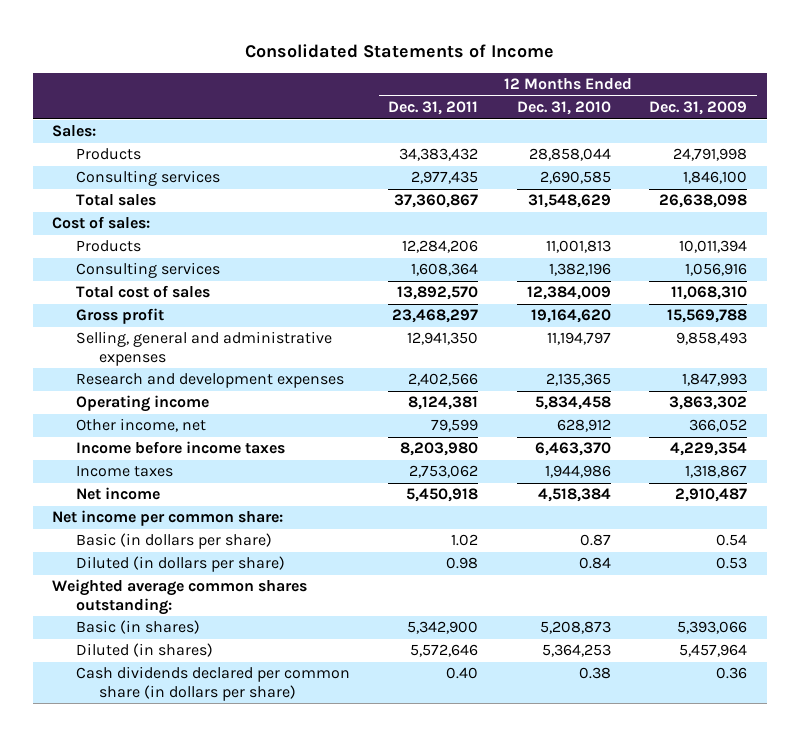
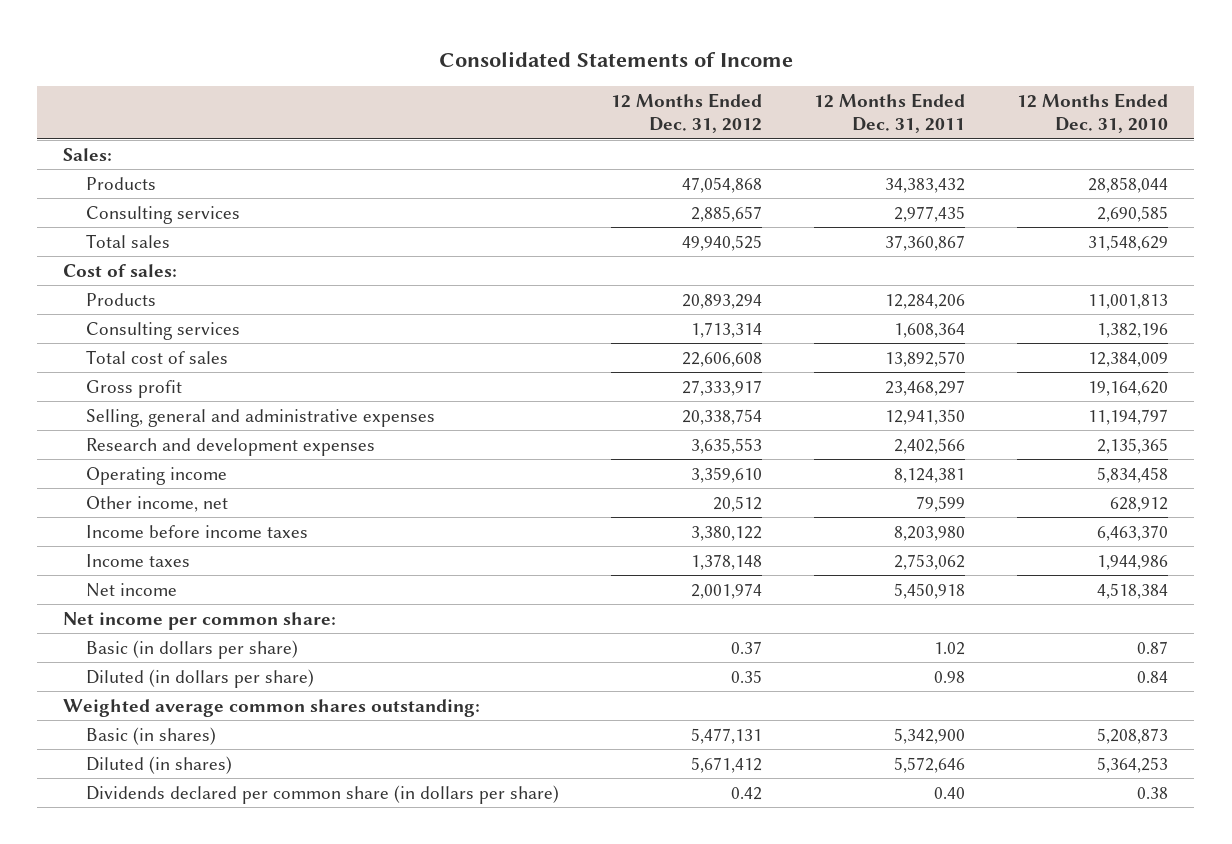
[649,101,748,116] Dec. 31, 2009 -> none
none -> [611,92,763,134] 12 Months Ended Dec. 31, 2012
[75,666,350,701] Cash dividends declared per common share (in dollars per share) -> [86,784,560,804] Dividends declared per common share (in dollars per share)

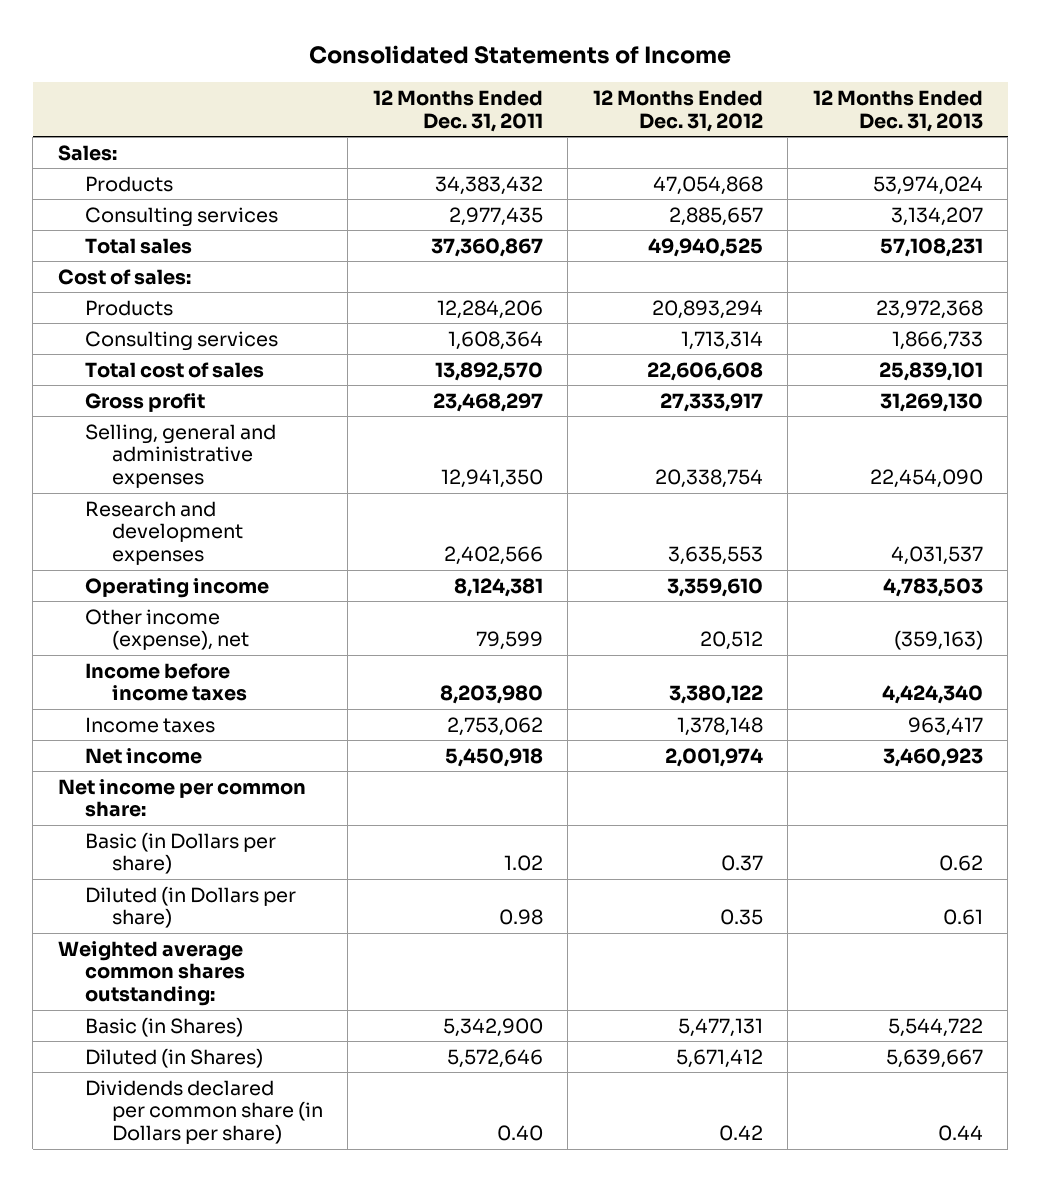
[1017,92,1169,134] 12 Months Ended Dec. 31, 2010 -> none
none -> [812,90,983,132] 12 Months Ended Dec. 31, 2013
[86,495,229,512] Other income, net -> [84,608,249,651] Other income (expense), net
[86,639,299,659] Basic (in dollars per share) -> [84,831,276,875] Basic (in Dollars per share)
[86,668,315,688] Diluted (in dollars per share) -> [84,885,296,929] Diluted (in Dollars per share)
[86,726,217,745] Basic (in shares) -> [84,1016,243,1037] Basic (in Shares)
[86,755,233,774] Diluted (in shares) -> [84,1047,263,1068] Diluted (in Shares)
[86,784,560,804] Dividends declared per common share (in dollars per share) -> [84,1079,323,1145] Dividends declared per common share (in Dollars per share)

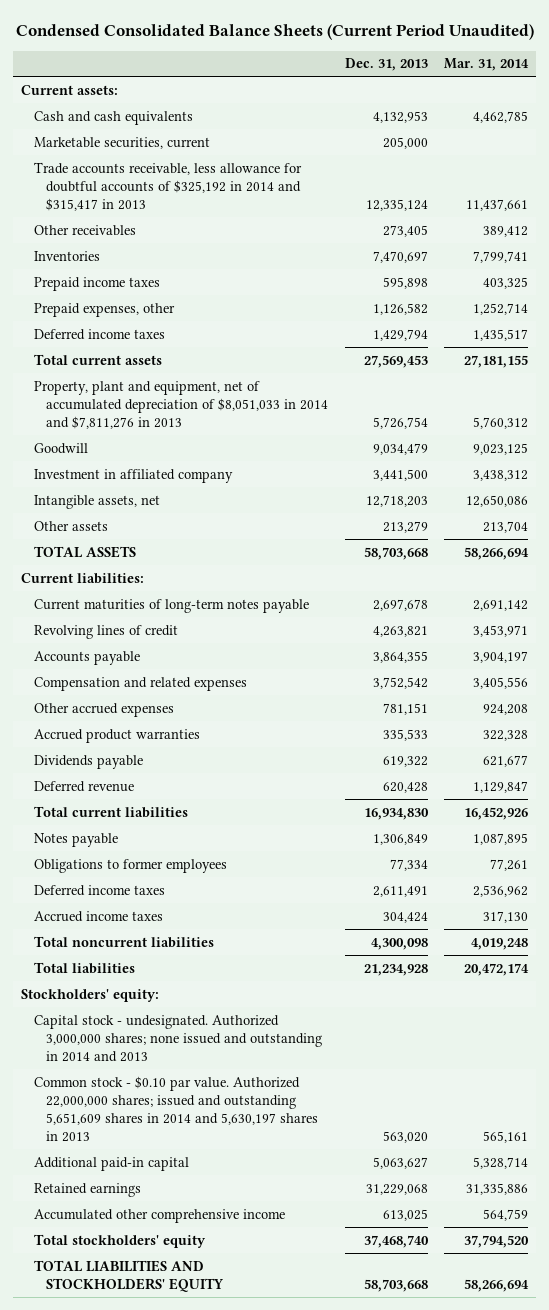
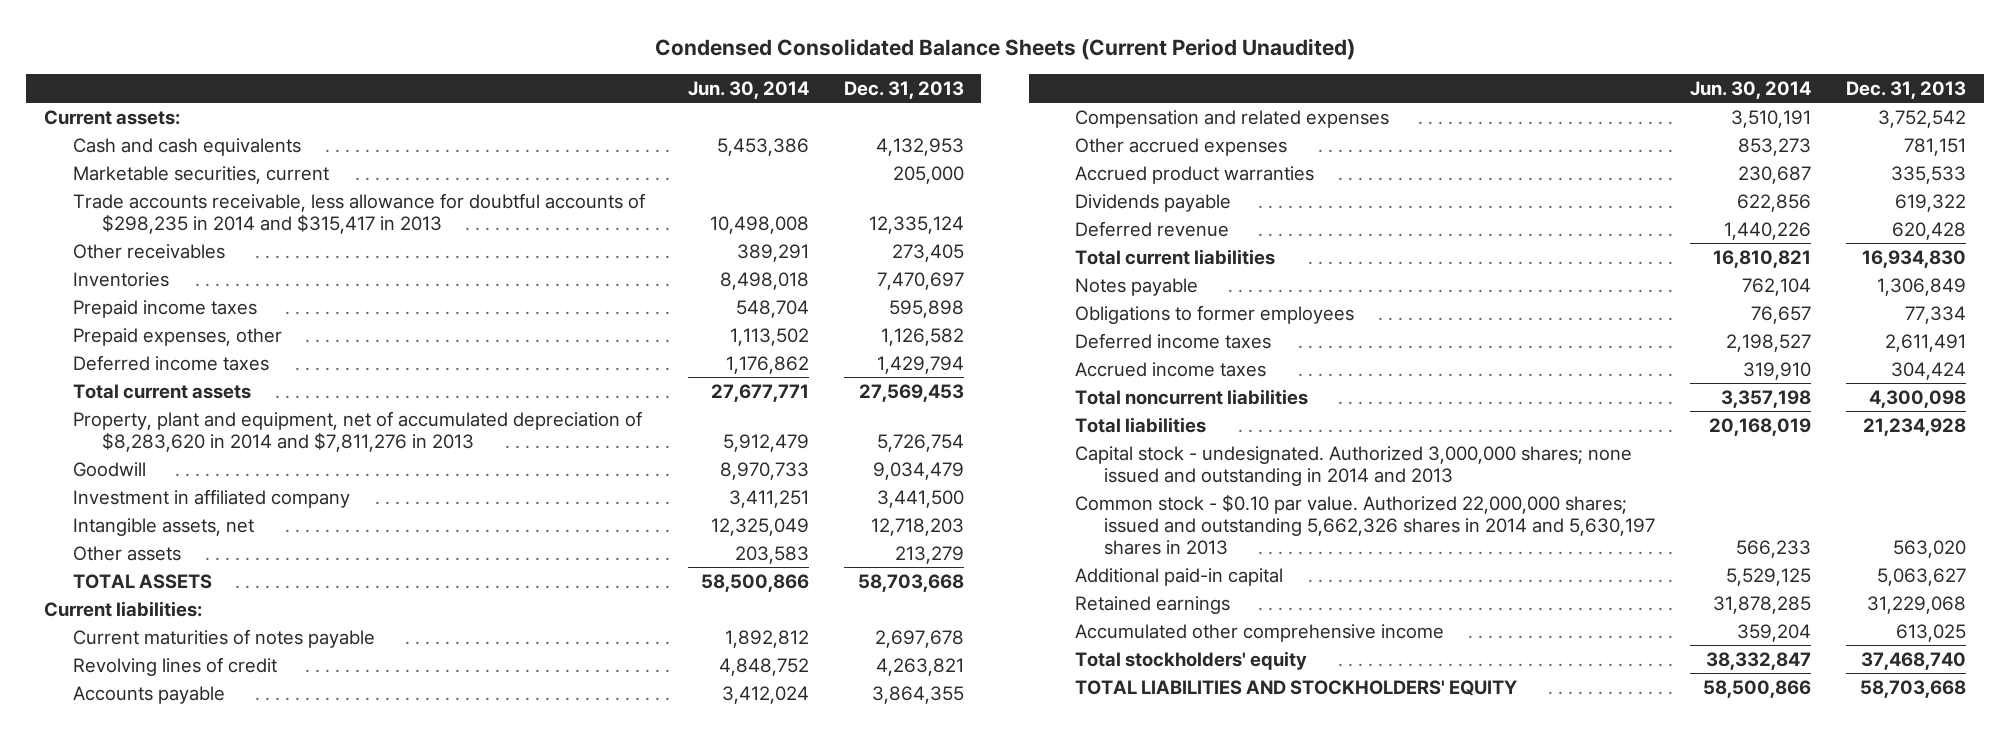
[443,58,529,72] Mar. 31, 2014 -> none
none -> [687,80,809,99] Jun. 30, 2014
[33,161,302,211] Trade accounts receivable, less allowance for doubtful accounts of $325,192 in 2014 and $315,417 in 2013 -> [72,192,645,234] Trade accounts receivable, less allowance for doubtful accounts of $298,235 in 2014 and $315,417 in 2013
[33,380,329,429] Property, plant and equipment, net of accumulated depreciation of $8,051,033 in 2014 and $7,811,276 in 2013 -> [72,410,642,452] Property, plant and equipment, net of accumulated depreciation of $8,283,620 in 2014 and $7,811,276 in 2013
[33,598,309,613] Current maturities of long-term notes payable -> [72,628,375,648] Current maturities of notes payable
[21,988,160,1002] Stockholders' equity: -> none
[33,1075,319,1142] Common stock - $0.10 par value. Authorized 22,000,000 shares; issued and outstanding 5,651,609 shares in 2014 and 5,630,197 shares in 2013 -> [1075,493,1656,555] Common stock - $0.10 par value. Authorized 22,000,000 shares; issued and outstanding 5,662,326 shares in 2014 and 5,630,197 shares in 2013

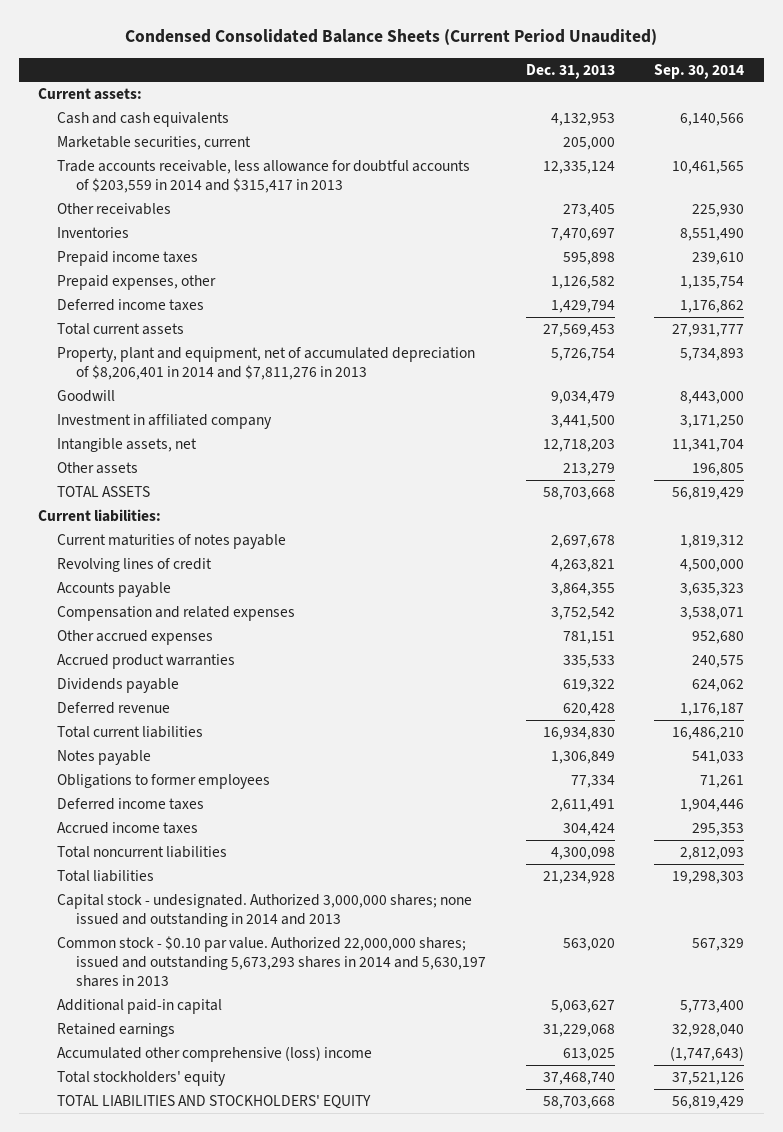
[687,80,809,99] Jun. 30, 2014 -> none
none -> [654,63,745,79] Sep. 30, 2014
[72,192,645,234] Trade accounts receivable, less allowance for doubtful accounts of $298,235 in 2014 and $315,417 in 2013 -> [57,159,471,193] Trade accounts receivable, less allowance for doubtful accounts of $203,559 in 2014 and $315,417 in 2013
[72,410,642,452] Property, plant and equipment, net of accumulated depreciation of $8,283,620 in 2014 and $7,811,276 in 2013 -> [57,346,476,380] Property, plant and equipment, net of accumulated depreciation of $8,206,401 in 2014 and $7,811,276 in 2013
[1075,493,1656,555] Common stock - $0.10 par value. Authorized 22,000,000 shares; issued and outstanding 5,662,326 shares in 2014 and 5,630,197 shares in 2013 -> [57,935,487,987] Common stock - $0.10 par value. Authorized 22,000,000 shares; issued and outstanding 5,673,293 shares in 2014 and 5,630,197 shares in 2013
[1075,623,1445,642] Accumulated other comprehensive income -> [57,1045,373,1062] Accumulated other comprehensive (loss) income

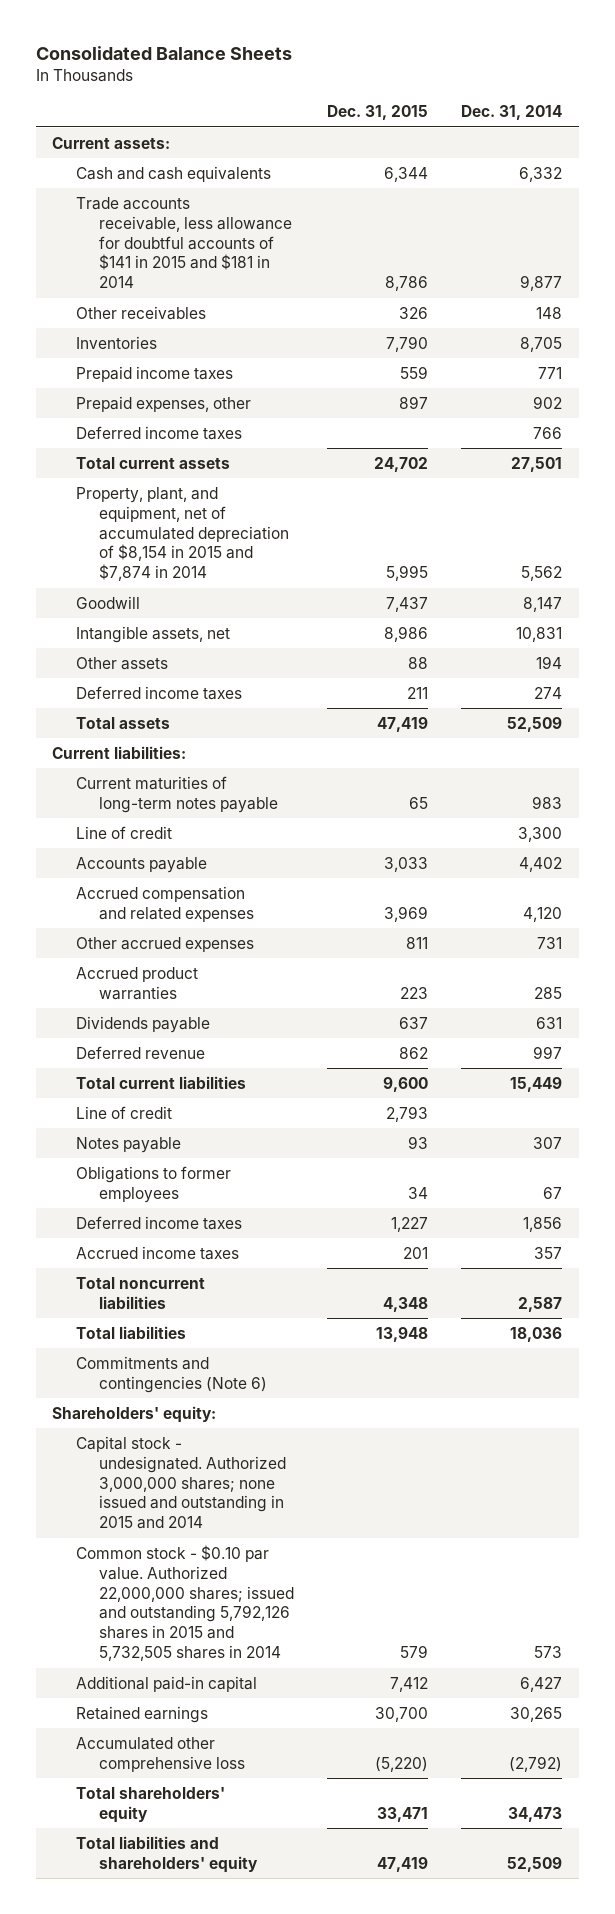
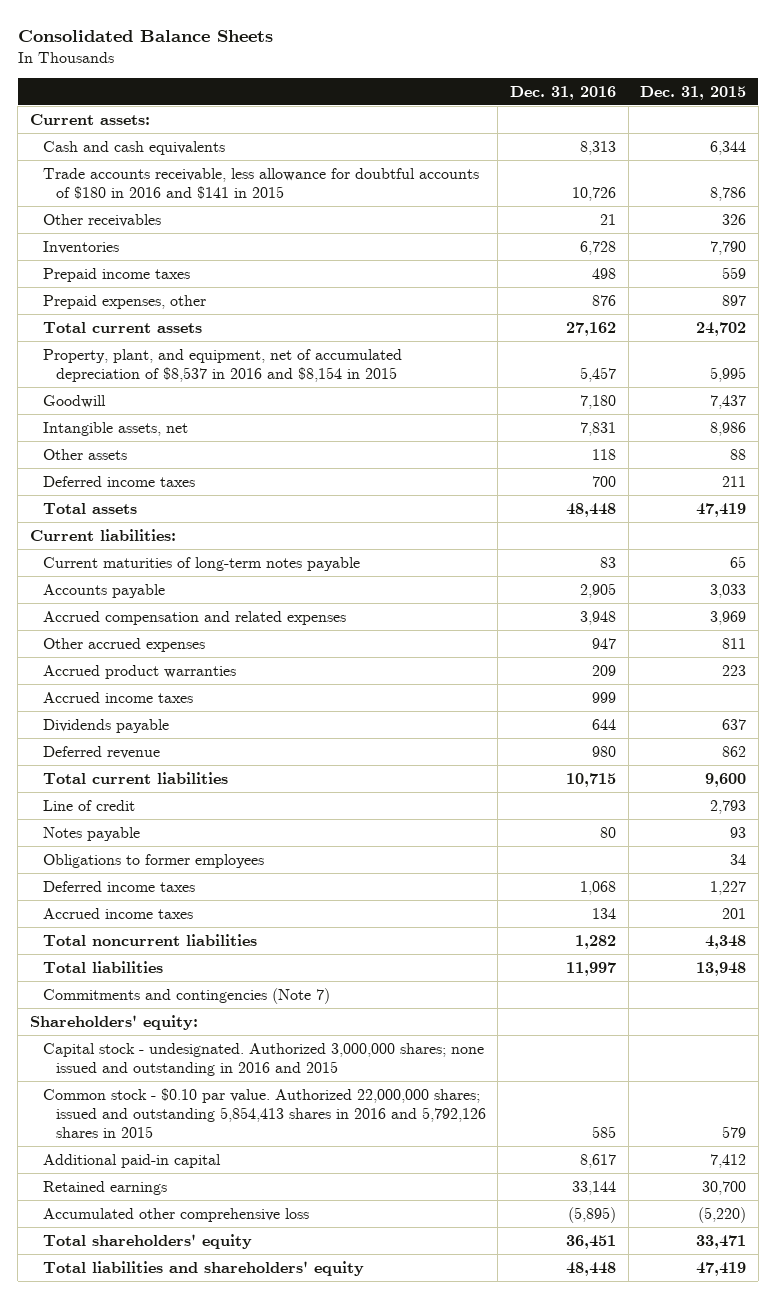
[461,105,563,121] Dec. 31, 2014 -> none
none -> [509,85,616,100] Dec. 31, 2016
[75,196,293,289] Trade accounts receivable, less allowance for doubtful accounts of $141 in 2015 and $181 in 2014 -> [42,167,479,199] Trade accounts receivable, less allowance for doubtful accounts of $180 in 2016 and $141 in 2015
[75,425,242,440] Deferred income taxes -> none
[75,486,290,582] Property, plant, and equipment, net of accumulated depreciation of $8,154 in 2015 and $7,874 in 2014 -> [42,348,402,382] Property, plant, and equipment, net of accumulated depreciation of $8,537 in 2016 and $8,154 in 2015
[75,825,172,839] Line of credit -> none
none -> [42,691,193,703] Accrued income taxes
[75,1355,268,1393] Commitments and contingencies (Note 6) -> [42,987,330,1004] Commitments and contingencies (Note 7)
[75,1435,287,1530] Capital stock - undesignated. Authorized 3,000,000 shares; none issued and outstanding in 2015 and 2014 -> [42,1042,484,1076] Capital stock - undesignated. Authorized 3,000,000 shares; none issued and outstanding in 2016 and 2015
[75,1544,295,1662] Common stock - $0.10 par value. Authorized 22,000,000 shares; issued and outstanding 5,792,126 shares in 2015 and 5,732,505 shares in 2014 -> [42,1087,486,1138] Common stock - $0.10 par value. Authorized 22,000,000 shares; issued and outstanding 5,854,413 shares in 2016 and 5,792,126 shares in 2015

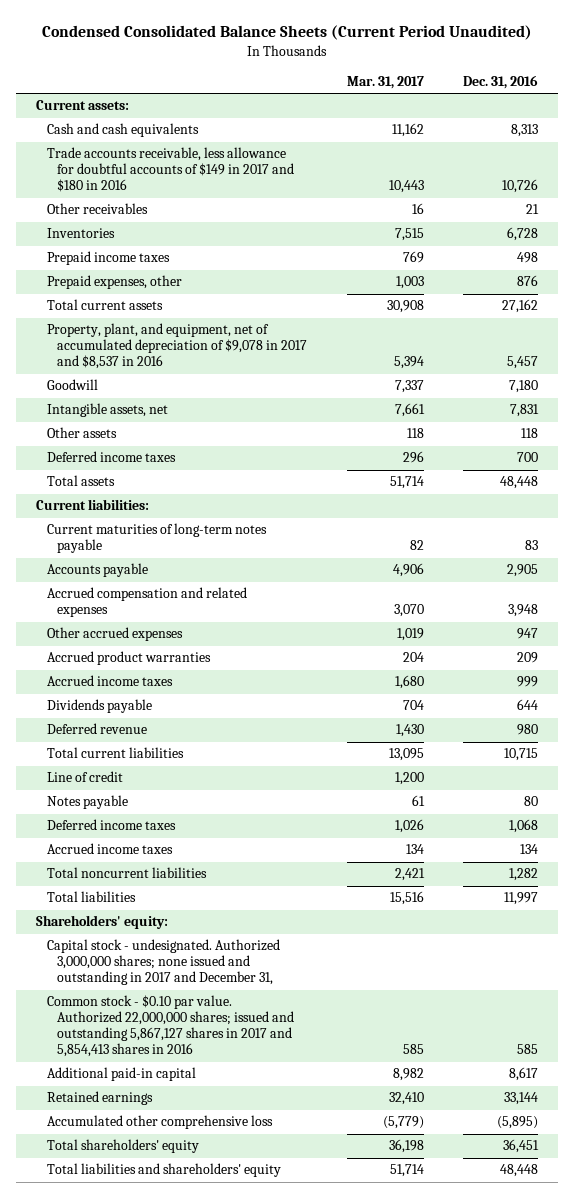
[17,29,273,42] Consolidated Balance Sheets -> [42,25,533,41] Condensed Consolidated Balance Sheets (Current Period Unaudited)
[640,85,747,100] Dec. 31, 2015 -> none
none -> [346,75,424,89] Mar. 31, 2017
[42,167,479,199] Trade accounts receivable, less allowance for doubtful accounts of $180 in 2016 and $141 in 2015 -> [46,147,295,193] Trade accounts receivable, less allowance for doubtful accounts of $149 in 2017 and $180 in 2016
[42,348,402,382] Property, plant, and equipment, net of accumulated depreciation of $8,537 in 2016 and $8,154 in 2015 -> [46,323,308,370] Property, plant, and equipment, net of accumulated depreciation of $9,078 in 2017 and $8,537 in 2016
[42,853,264,868] Obligations to former employees -> none
[42,987,330,1004] Commitments and contingencies (Note 7) -> none
[42,1042,484,1076] Capital stock - undesignated. Authorized 3,000,000 shares; none issued and outstanding in 2016 and 2015 -> [46,939,280,986] Capital stock - undesignated. Authorized 3,000,000 shares; none issued and outstanding in 2017 and December 31,
[42,1087,486,1138] Common stock - $0.10 par value. Authorized 22,000,000 shares; issued and outstanding 5,854,413 shares in 2016 and 5,792,126 shares in 2015 -> [46,995,295,1058] Common stock - $0.10 par value. Authorized 22,000,000 shares; issued and outstanding 5,867,127 shares in 2017 and 5,854,413 shares in 2016

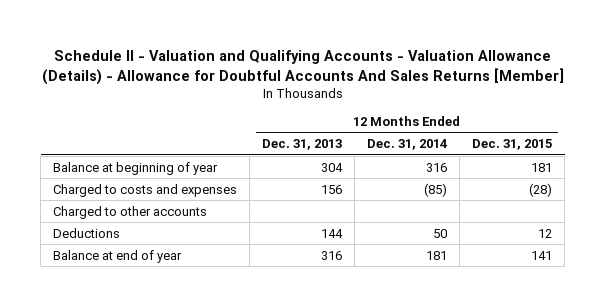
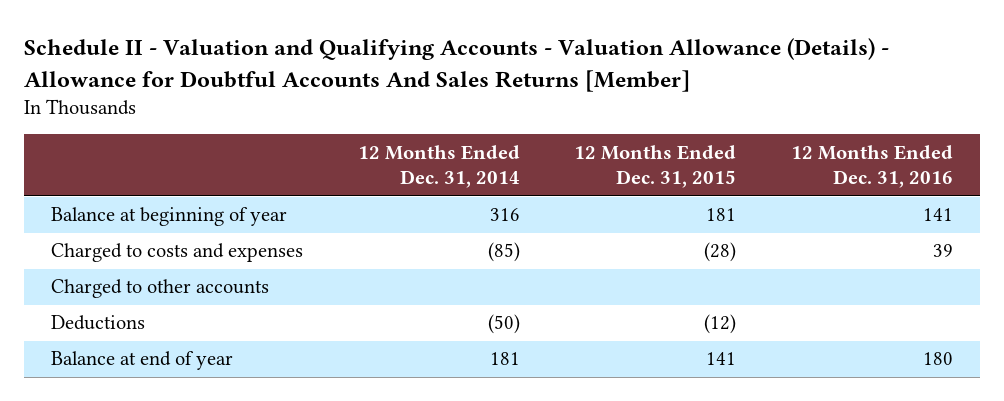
[262,139,343,151] Dec. 31, 2013 -> none
none -> [791,144,954,189] 12 Months Ended Dec. 31, 2016
[433,228,448,238] 50 -> [487,314,520,335] (50)
[538,228,553,238] 12 -> [704,314,737,335] (12)

